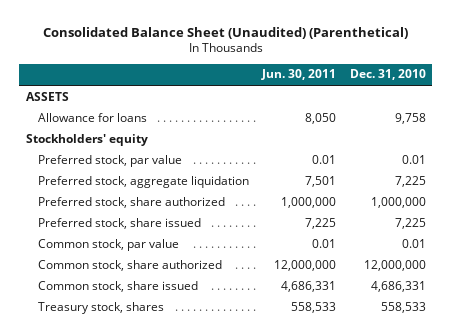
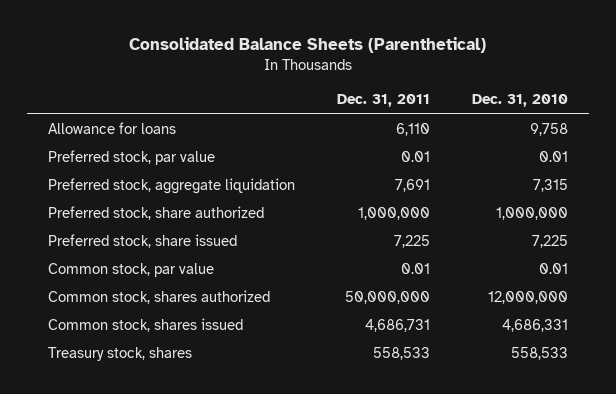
[42,27,408,40] Consolidated Balance Sheet (Unaudited) (Parenthetical) -> [129,37,487,54] Consolidated Balance Sheets (Parenthetical)
[261,69,337,81] Jun. 30, 2011 -> none
none -> [337,94,431,108] Dec. 31, 2011
[25,91,69,101] ASSETS -> none
[25,133,148,146] Stockholders' equity -> none
[394,175,426,187] 7,225 -> [533,179,569,193] 7,315
[37,259,222,271] Common stock, share authorized -> [48,290,271,305] Common stock, shares authorized
[37,280,198,292] Common stock, share issued -> [48,318,244,333] Common stock, shares issued

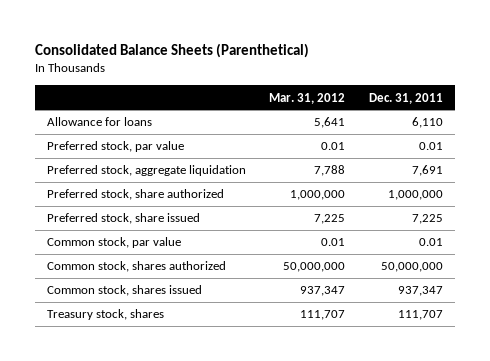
[472,94,569,108] Dec. 31, 2010 -> none
none -> [269,92,346,104] Mar. 31, 2012
[365,319,431,333] 4,686,731 -> [398,286,444,297] 937,347
[373,347,431,361] 558,533 -> [398,310,444,321] 111,707

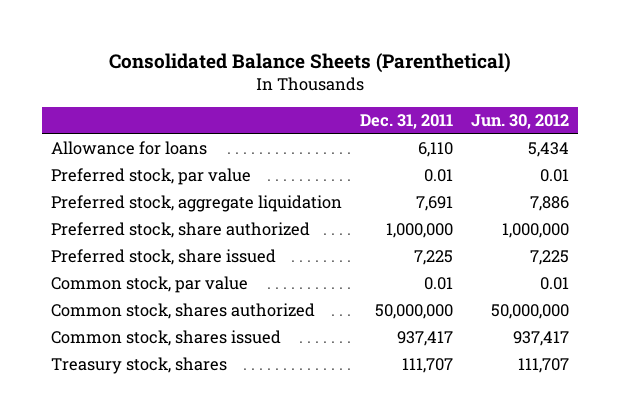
[269,92,346,104] Mar. 31, 2012 -> none
none -> [471,114,570,130] Jun. 30, 2012
[398,286,444,297] 937,347 -> [397,331,454,347] 937,417

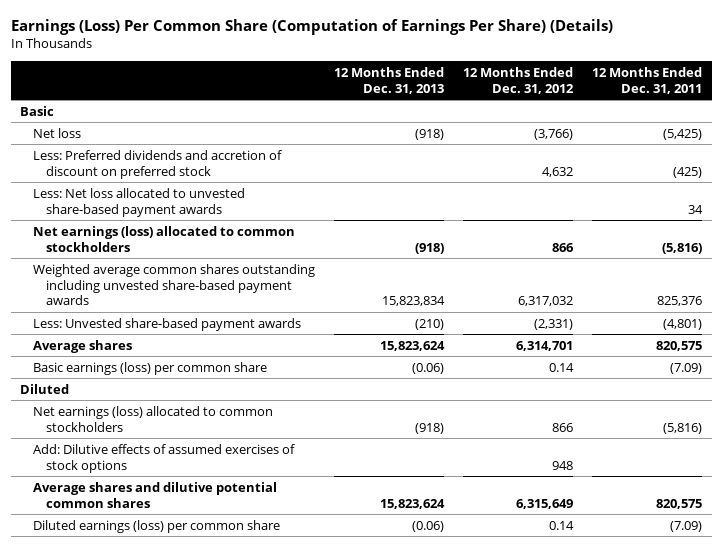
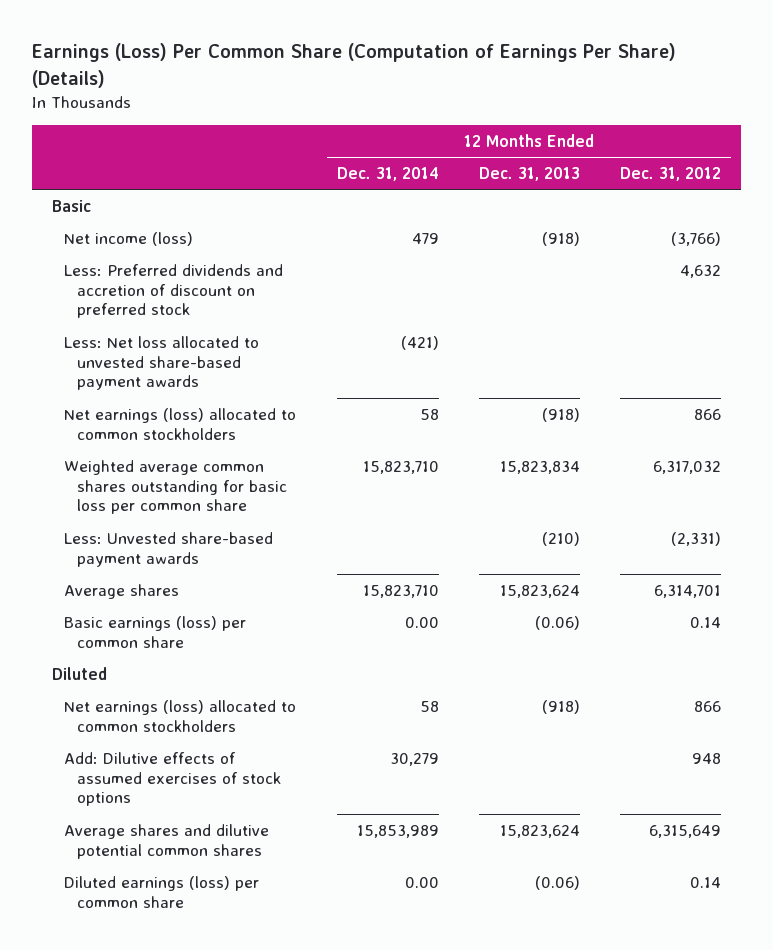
[592,66,703,94] 12 Months Ended Dec. 31, 2011 -> none
none -> [336,166,439,181] Dec. 31, 2014
[32,127,81,138] Net loss -> [64,231,194,246] Net income (loss)
[32,263,315,306] Weighted average common shares outstanding including unvested share-based payment awards -> [64,459,287,515] Weighted average common shares outstanding for basic loss per common share

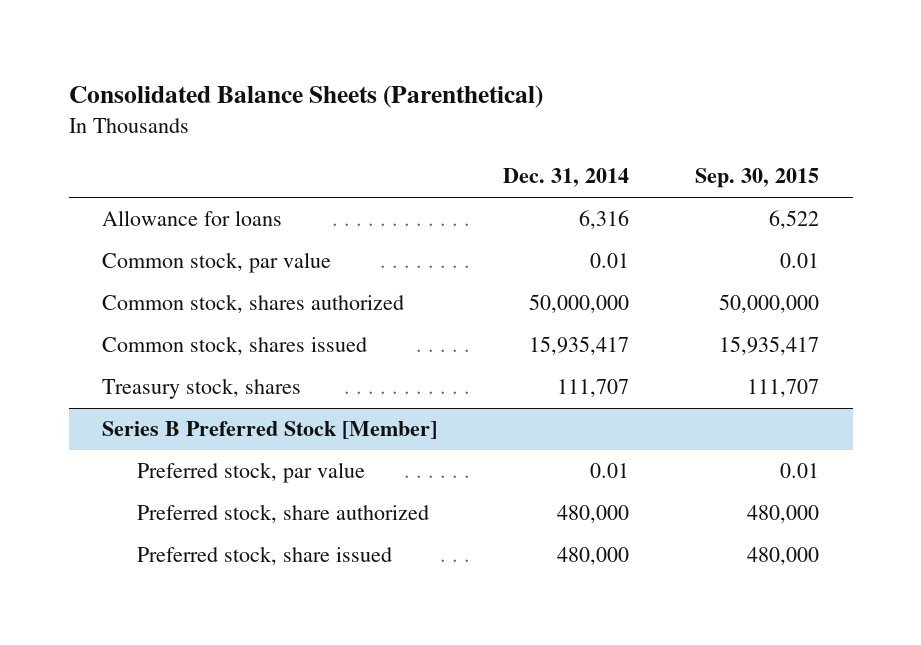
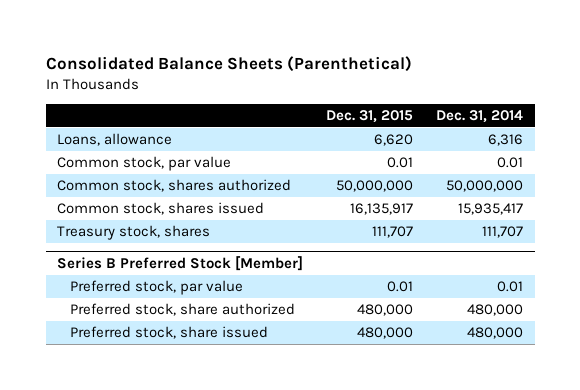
[695,168,820,189] Sep. 30, 2015 -> none
none -> [326,109,414,123] Dec. 31, 2015
[101,210,282,227] Allowance for loans -> [57,133,173,147] Loans, allowance

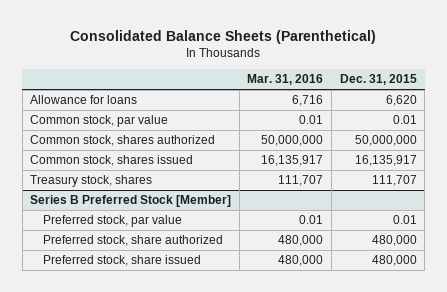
[436,109,524,123] Dec. 31, 2014 -> none
none -> [247,74,324,86] Mar. 31, 2016
[57,133,173,147] Loans, allowance -> [30,95,138,105] Allowance for loans

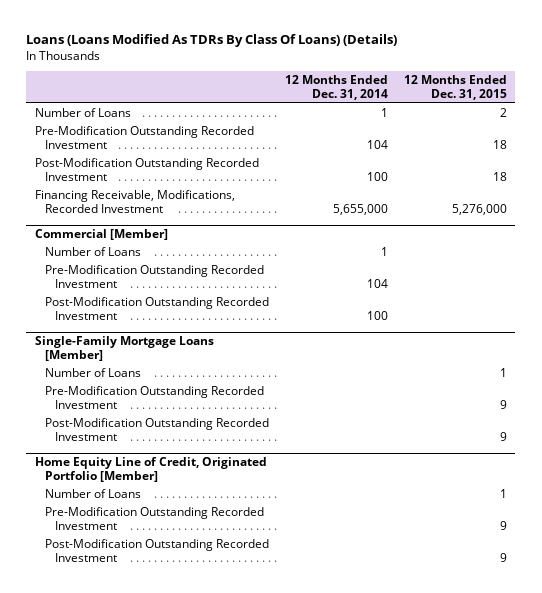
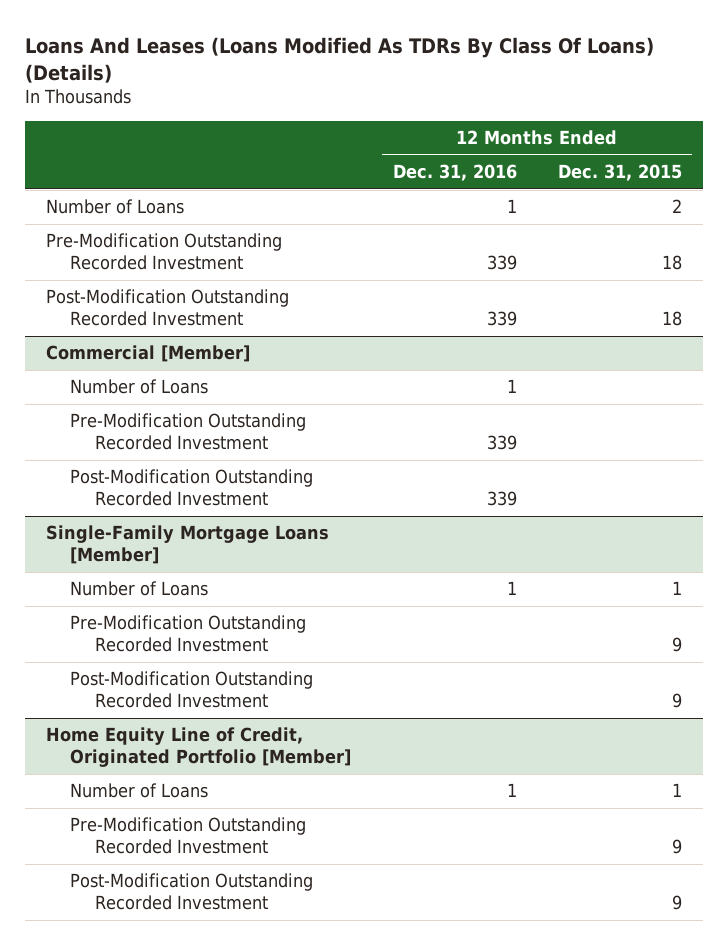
[26,34,398,48] Loans (Loans Modified As TDRs By Class Of Loans) (Details) -> [25,36,655,83] Loans And Leases (Loans Modified As TDRs By Class Of Loans) (Details)
[285,74,389,100] 12 Months Ended Dec. 31, 2014 -> none
none -> [392,164,517,182] Dec. 31, 2016
[34,189,235,213] Financing Receivable, Modifications, Recorded Investment -> none

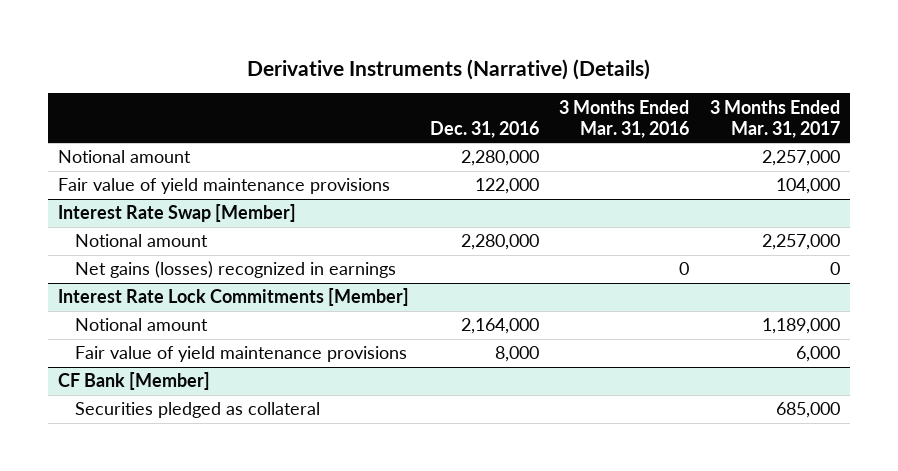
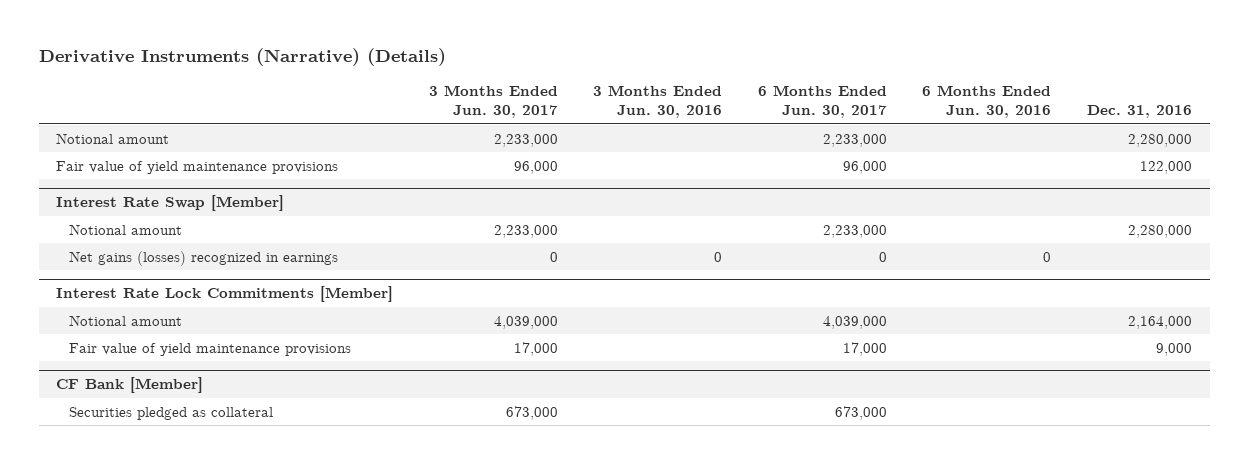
[559,99,690,138] 3 Months Ended Mar. 31, 2016 -> none
[709,99,840,138] 3 Months Ended Mar. 31, 2017 -> none
none -> [428,85,558,119] 3 Months Ended Jun. 30, 2017
none -> [593,85,723,119] 3 Months Ended Jun. 30, 2016
none -> [757,85,887,119] 6 Months Ended Jun. 30, 2017
none -> [922,85,1052,119] 6 Months Ended Jun. 30, 2016
[494,346,539,363] 8,000 -> [1155,342,1192,356] 9,000

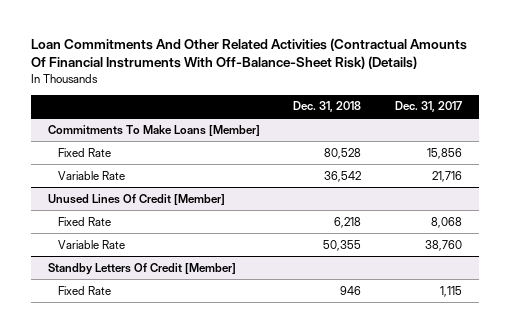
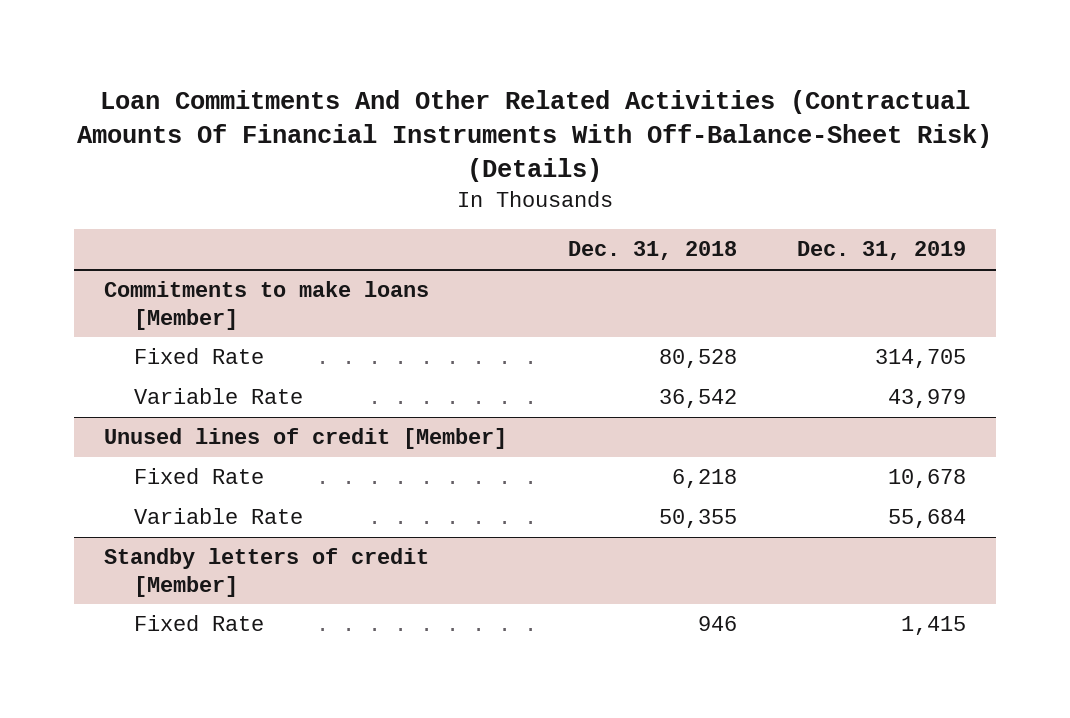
[395,101,463,113] Dec. 31, 2017 -> none
none -> [796,241,966,261] Dec. 31, 2019
[47,124,260,136] Commitments To Make Loans [Member] -> [104,281,430,330] Commitments to make loans [Member]
[47,193,225,205] Unused Lines Of Credit [Member] -> [104,428,508,450] Unused lines of credit [Member]
[47,262,236,275] Standby Letters Of Credit [Member] -> [104,548,430,597] Standby letters of credit [Member]

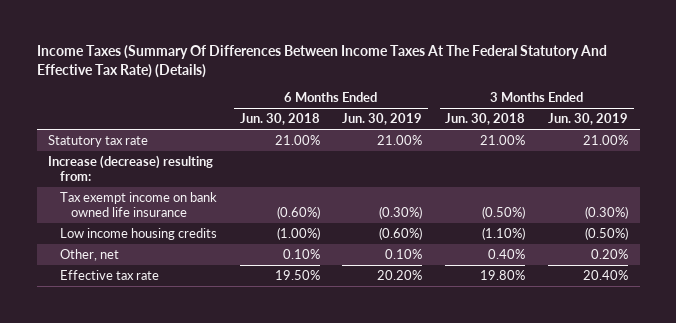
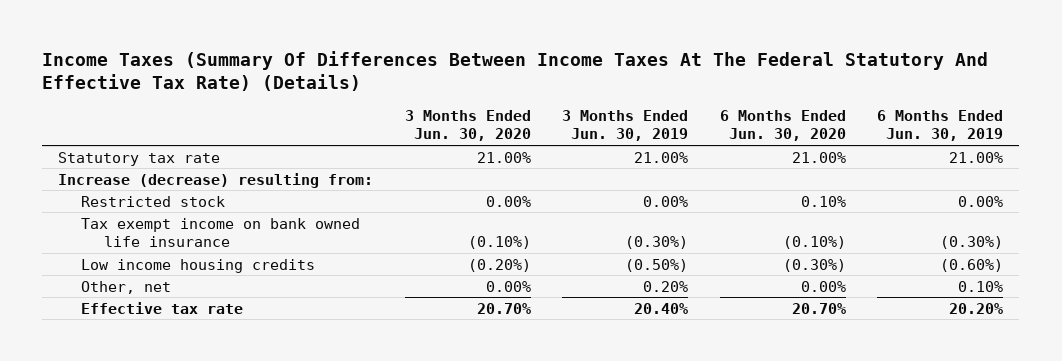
[239,113,320,126] Jun. 30, 2018 -> none
[445,113,526,126] Jun. 30, 2018 -> none
none -> [404,110,531,142] 3 Months Ended Jun. 30, 2020
none -> [719,110,846,142] 6 Months Ended Jun. 30, 2020
none -> [81,195,226,207] Restricted stock

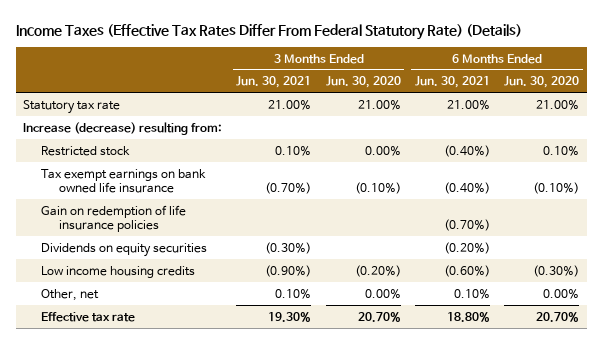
[42,50,989,92] Income Taxes (Summary Of Differences Between Income Taxes At The Federal Statutory And Effective Tax Rate) (Details) -> [15,23,522,40] Income Taxes (Effective Tax Rates Differ From Federal Statutory Rate) (Details)
[562,110,689,142] 3 Months Ended Jun. 30, 2019 -> none
[877,110,1004,142] 6 Months Ended Jun. 30, 2019 -> none
none -> [236,76,312,89] Jun. 30, 2021
none -> [415,76,491,89] Jun. 30, 2021
[81,217,361,248] Tax exempt income on bank owned life insurance -> [41,168,207,193] Tax exempt earnings on bank owned life insurance
none -> [41,204,187,232] Gain on redemption of life insurance policies
none -> [41,242,208,257] Dividends on equity securities

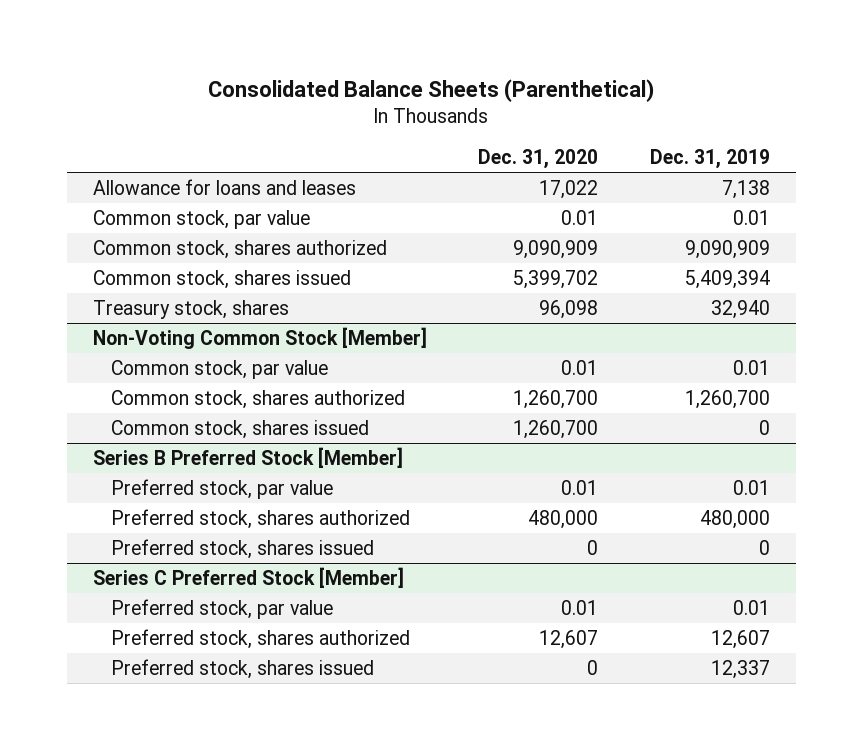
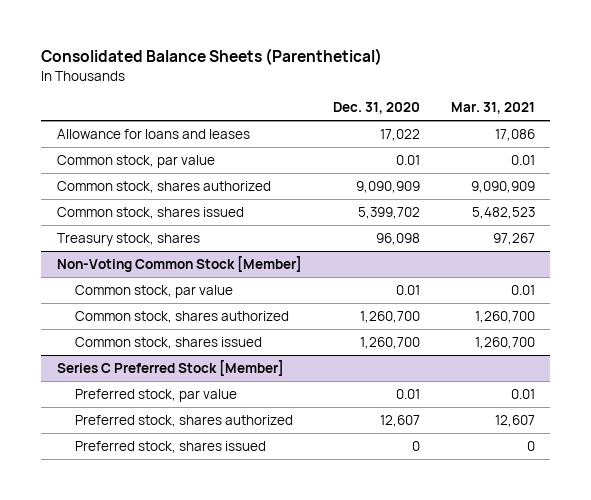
[650,149,771,170] Dec. 31, 2019 -> none
none -> [450,102,535,115] Mar. 31, 2021
[92,446,403,468] Series B Preferred Stock [Member] -> none
[110,478,333,499] Preferred stock, par value -> none
[110,508,410,529] Preferred stock, shares authorized -> none
[110,538,374,559] Preferred stock, shares issued -> none

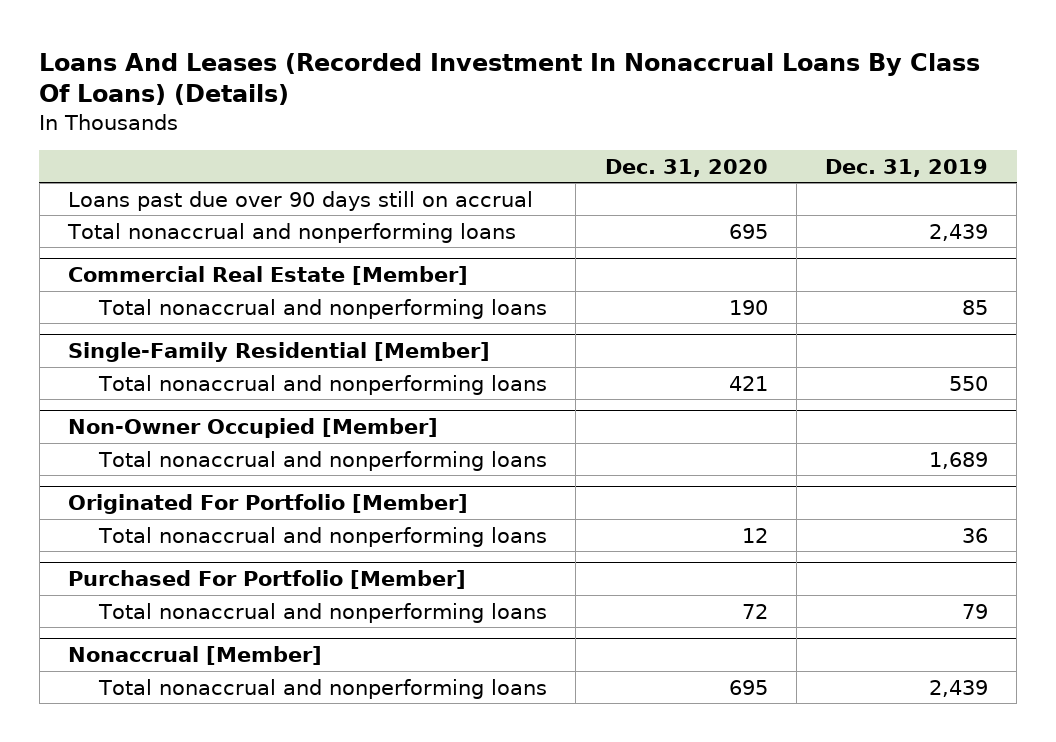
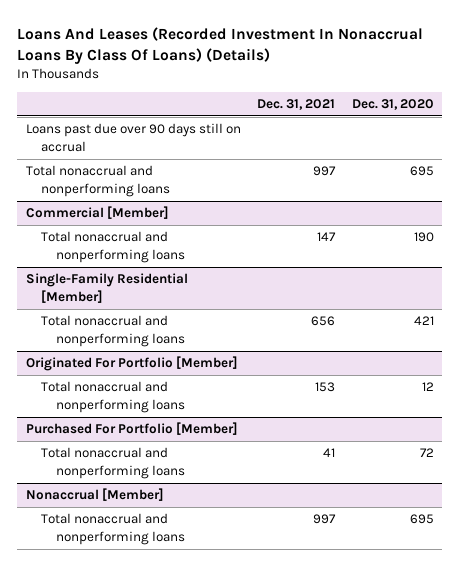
[824,158,988,177] Dec. 31, 2019 -> none
none -> [257,99,336,111] Dec. 31, 2021
[68,266,469,286] Commercial Real Estate [Member] -> [25,206,169,220] Commercial [Member]
[68,418,439,439] Non-Owner Occupied [Member] -> none
[98,450,548,471] Total nonaccrual and nonperforming loans -> none

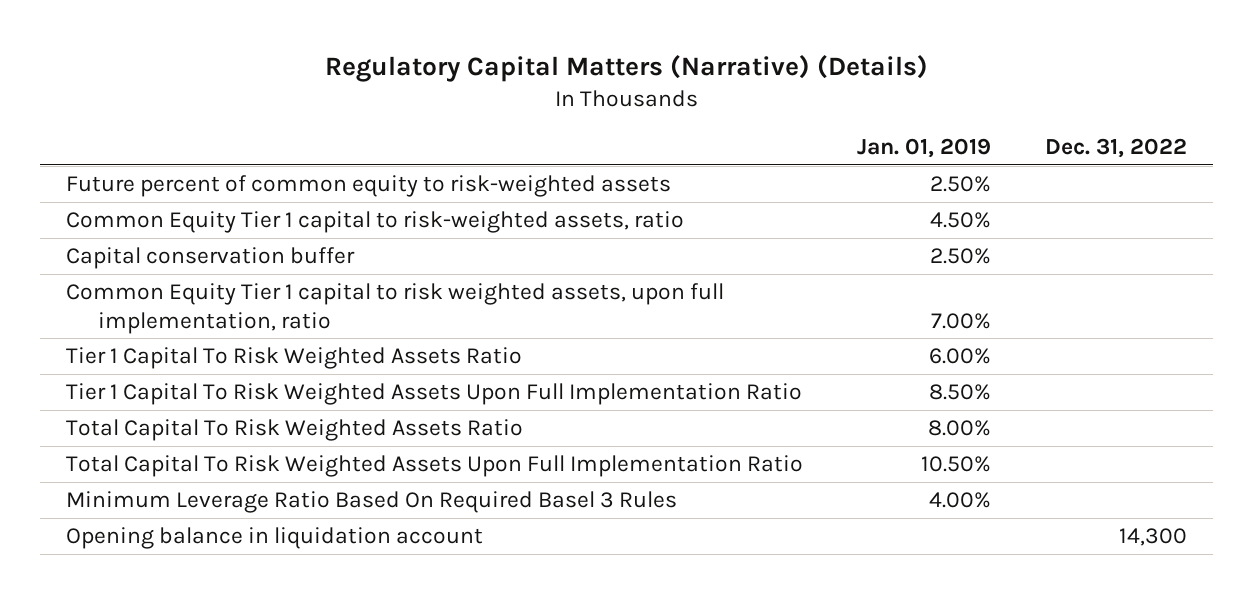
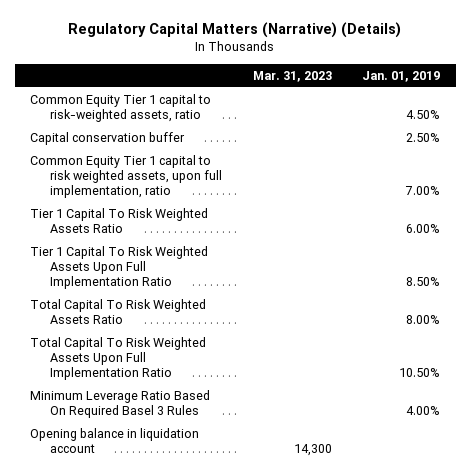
[1044,138,1187,159] Dec. 31, 2022 -> none
none -> [252,70,332,82] Mar. 31, 2023
[66,175,672,198] Future percent of common equity to risk-weighted assets -> none

